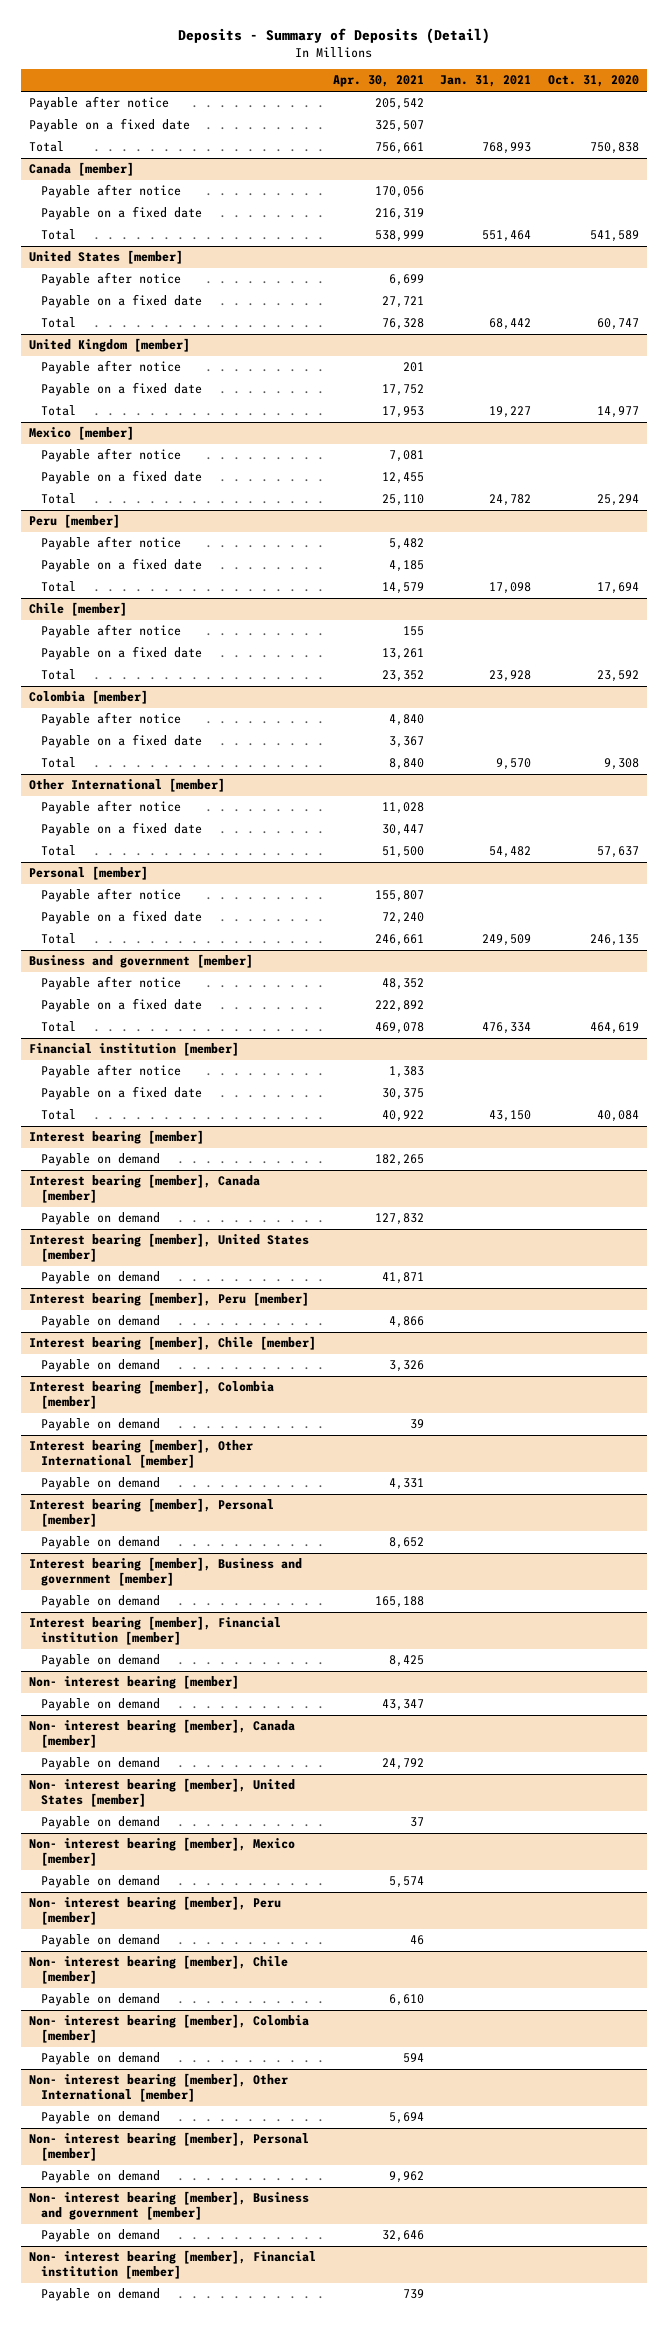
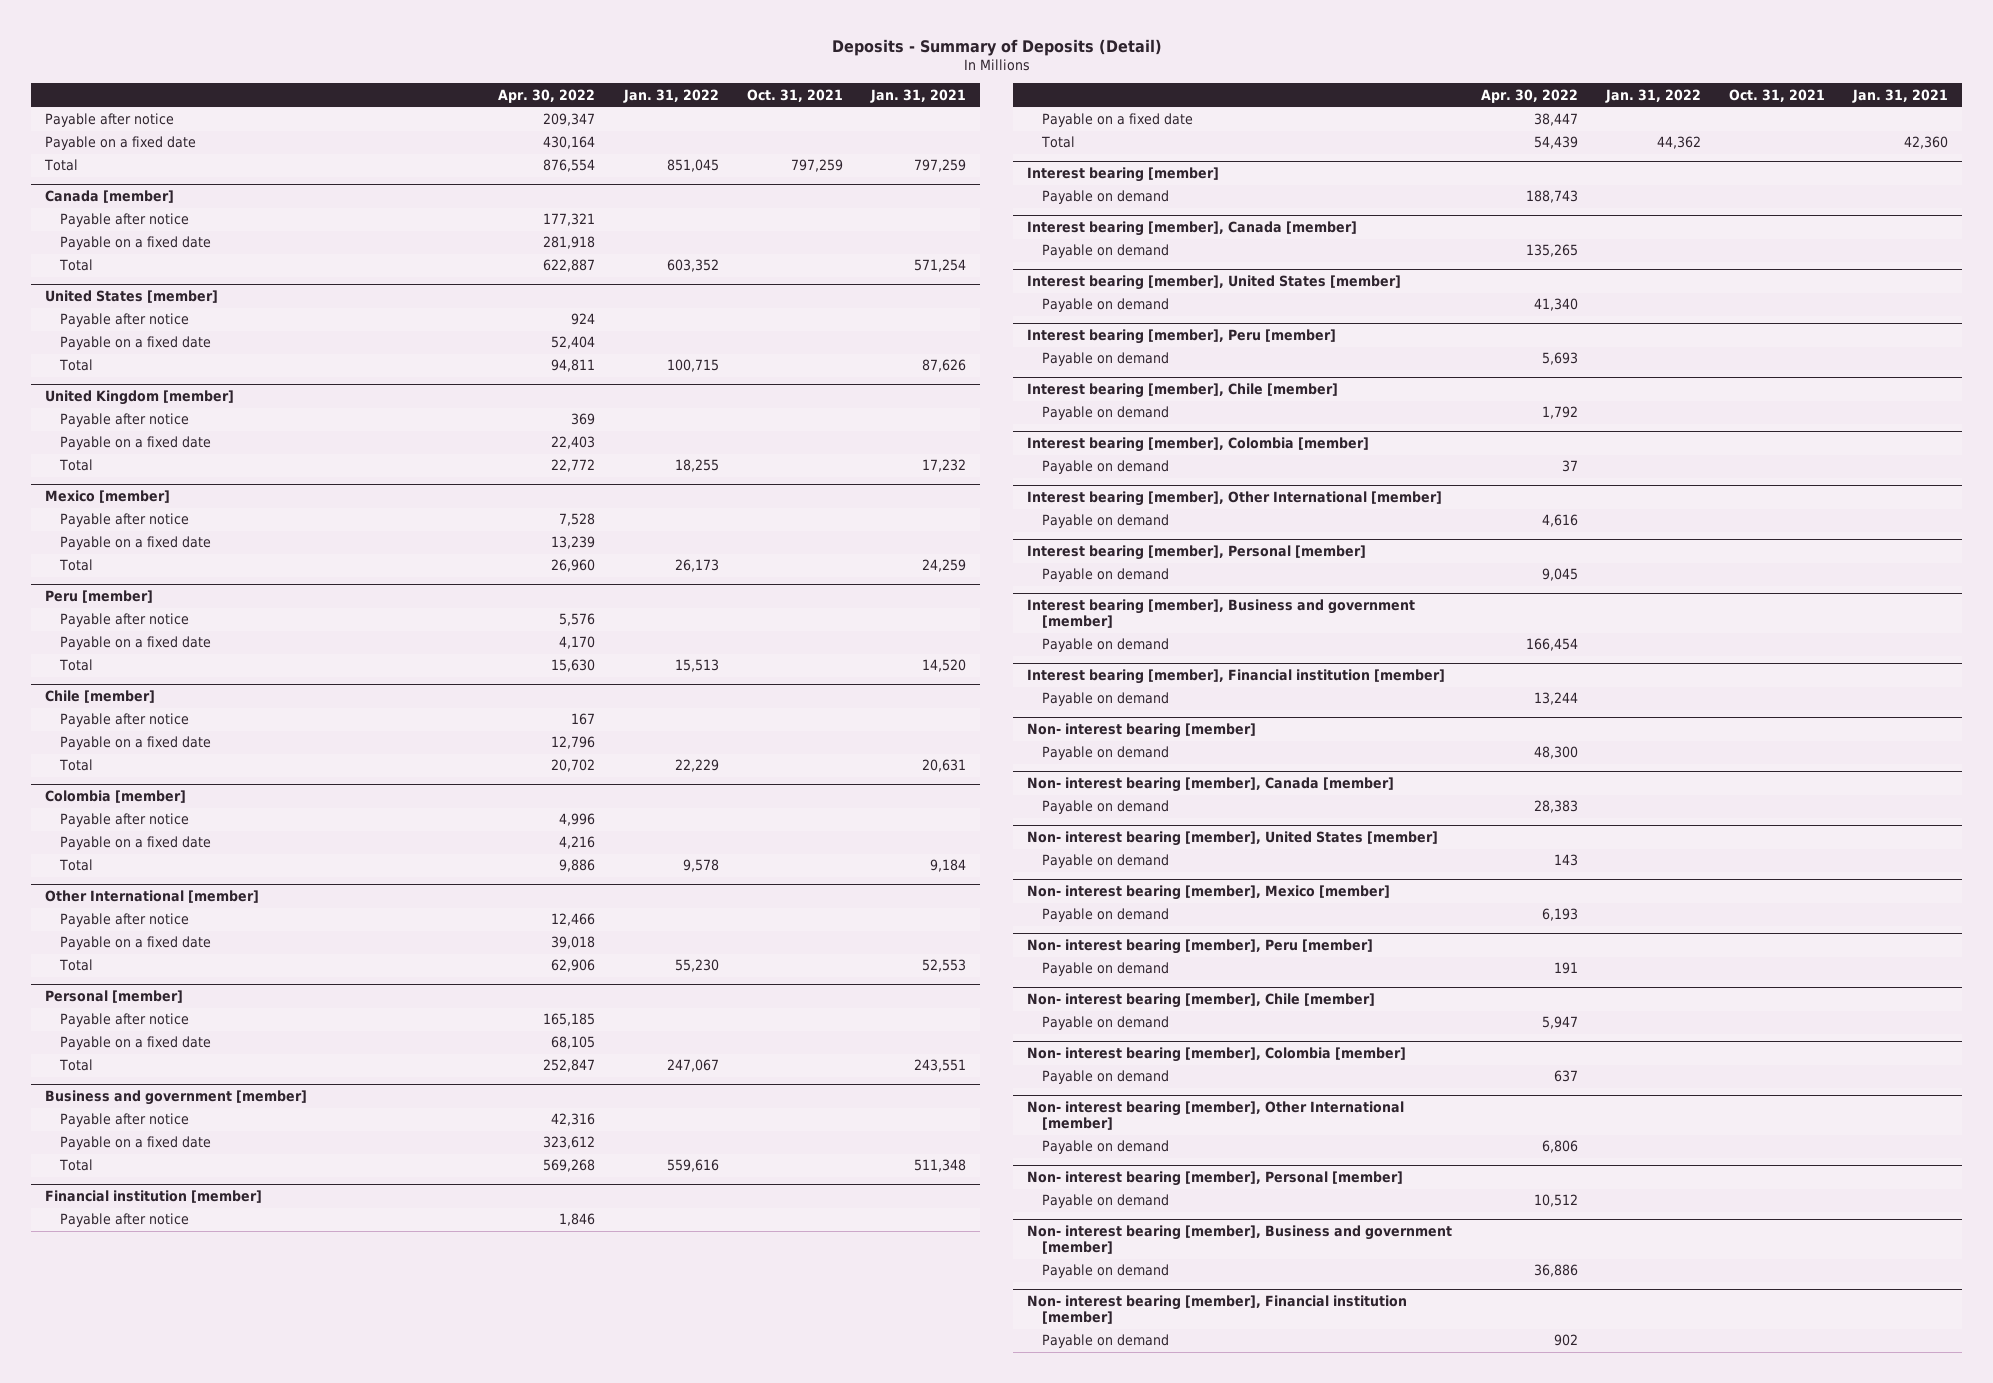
[332,75,424,88] Apr. 30, 2021 -> none
[547,75,639,88] Oct. 31, 2020 -> none
none -> [498,88,596,103] Apr. 30, 2022
none -> [622,88,719,103] Jan. 31, 2022
none -> [746,88,843,102] Oct. 31, 2021
[482,142,532,155] 768,993 -> [913,159,966,173] 797,259
[482,230,532,243] 551,464 -> [913,259,966,273] 571,254
[489,318,532,331] 68,442 -> [921,359,966,373] 87,626
[489,406,532,419] 19,227 -> [921,459,966,473] 17,232
[489,494,532,507] 24,782 -> [921,559,966,573] 24,259
[489,582,532,595] 17,098 -> [921,659,966,673] 14,520
[489,670,532,683] 23,928 -> [921,759,966,773] 20,631
[496,758,532,771] 9,570 -> [929,859,966,873] 9,184
[489,846,532,859] 54,482 -> [921,959,966,973] 52,553
[482,934,532,947] 249,509 -> [913,1059,966,1073] 243,551
[482,1022,532,1035] 476,334 -> [913,1159,966,1173] 511,348
[489,1110,532,1123] 43,150 -> [1903,136,1948,150] 42,360

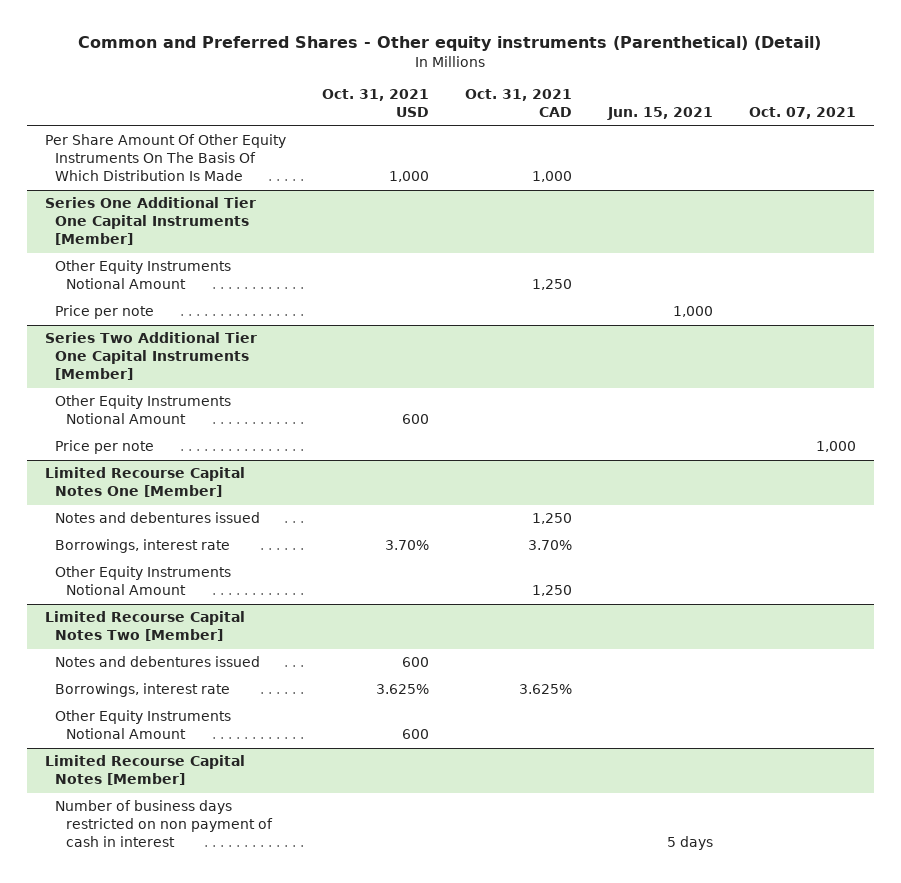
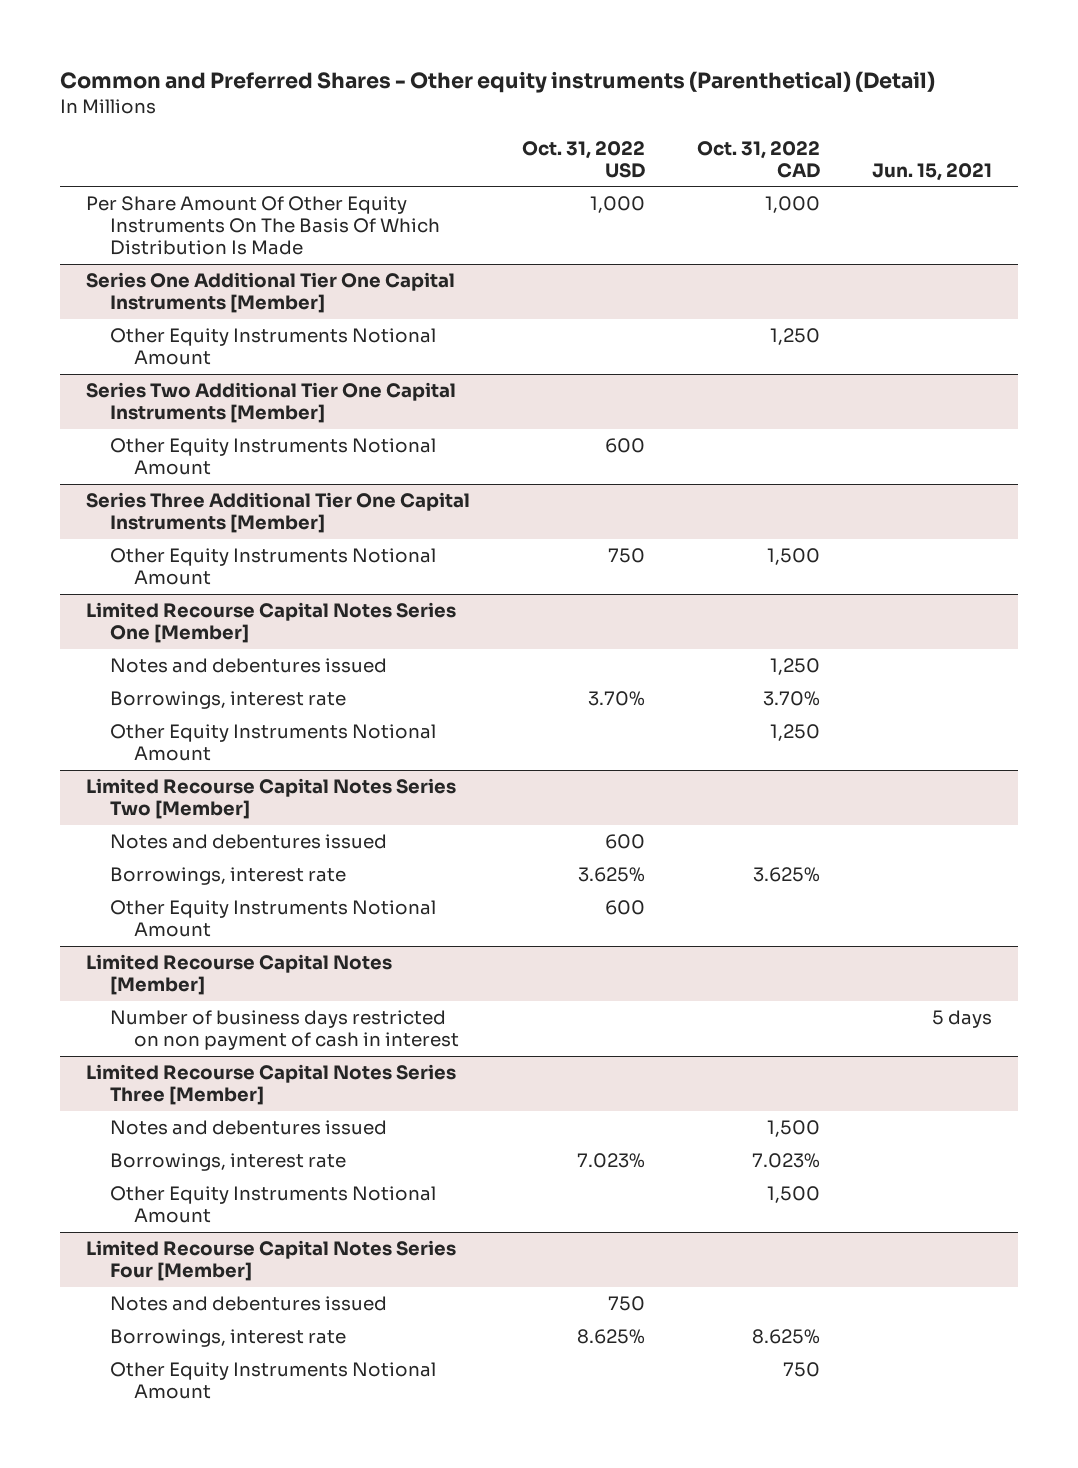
[321,89,429,118] Oct. 31, 2021 USD -> none
[464,89,572,118] Oct. 31, 2021 CAD -> none
[749,107,857,120] Oct. 07, 2021 -> none
none -> [522,140,646,178] Oct. 31, 2022 USD
none -> [697,140,821,178] Oct. 31, 2022 CAD
[55,305,155,320] Price per note -> none
[55,440,155,455] Price per note -> none
[44,467,245,498] Limited Recourse Capital Notes One [Member] -> none
[55,512,261,524] Notes and debentures issued -> none
[55,539,231,554] Borrowings, interest rate -> none
[55,566,232,596] Other Equity Instruments Notional Amount -> none
[44,611,245,642] Limited Recourse Capital Notes Two [Member] -> none
[55,656,261,668] Notes and debentures issued -> none
[55,683,231,698] Borrowings, interest rate -> none
[55,710,232,740] Other Equity Instruments Notional Amount -> none
none -> [86,492,471,534] Series Three Additional Tier One Capital Instruments [Member]
none -> [110,548,437,586] Other Equity Instruments Notional Amount
none -> [86,602,457,644] Limited Recourse Capital Notes Series One [Member]
none -> [110,658,388,674] Notes and debentures issued
none -> [110,691,347,710] Borrowings, interest rate
none -> [110,724,437,762] Other Equity Instruments Notional Amount
none -> [86,778,457,820] Limited Recourse Capital Notes Series Two [Member]
none -> [110,834,388,850] Notes and debentures issued
none -> [110,867,347,886] Borrowings, interest rate
none -> [110,900,437,938] Other Equity Instruments Notional Amount
none -> [86,1064,457,1106] Limited Recourse Capital Notes Series Three [Member]
none -> [110,1120,388,1136] Notes and debentures issued
none -> [110,1153,347,1172] Borrowings, interest rate
none -> [110,1186,437,1224] Other Equity Instruments Notional Amount
none -> [86,1240,457,1282] Limited Recourse Capital Notes Series Four [Member]
none -> [110,1296,388,1312] Notes and debentures issued
none -> [110,1329,347,1348] Borrowings, interest rate
none -> [110,1362,437,1400] Other Equity Instruments Notional Amount

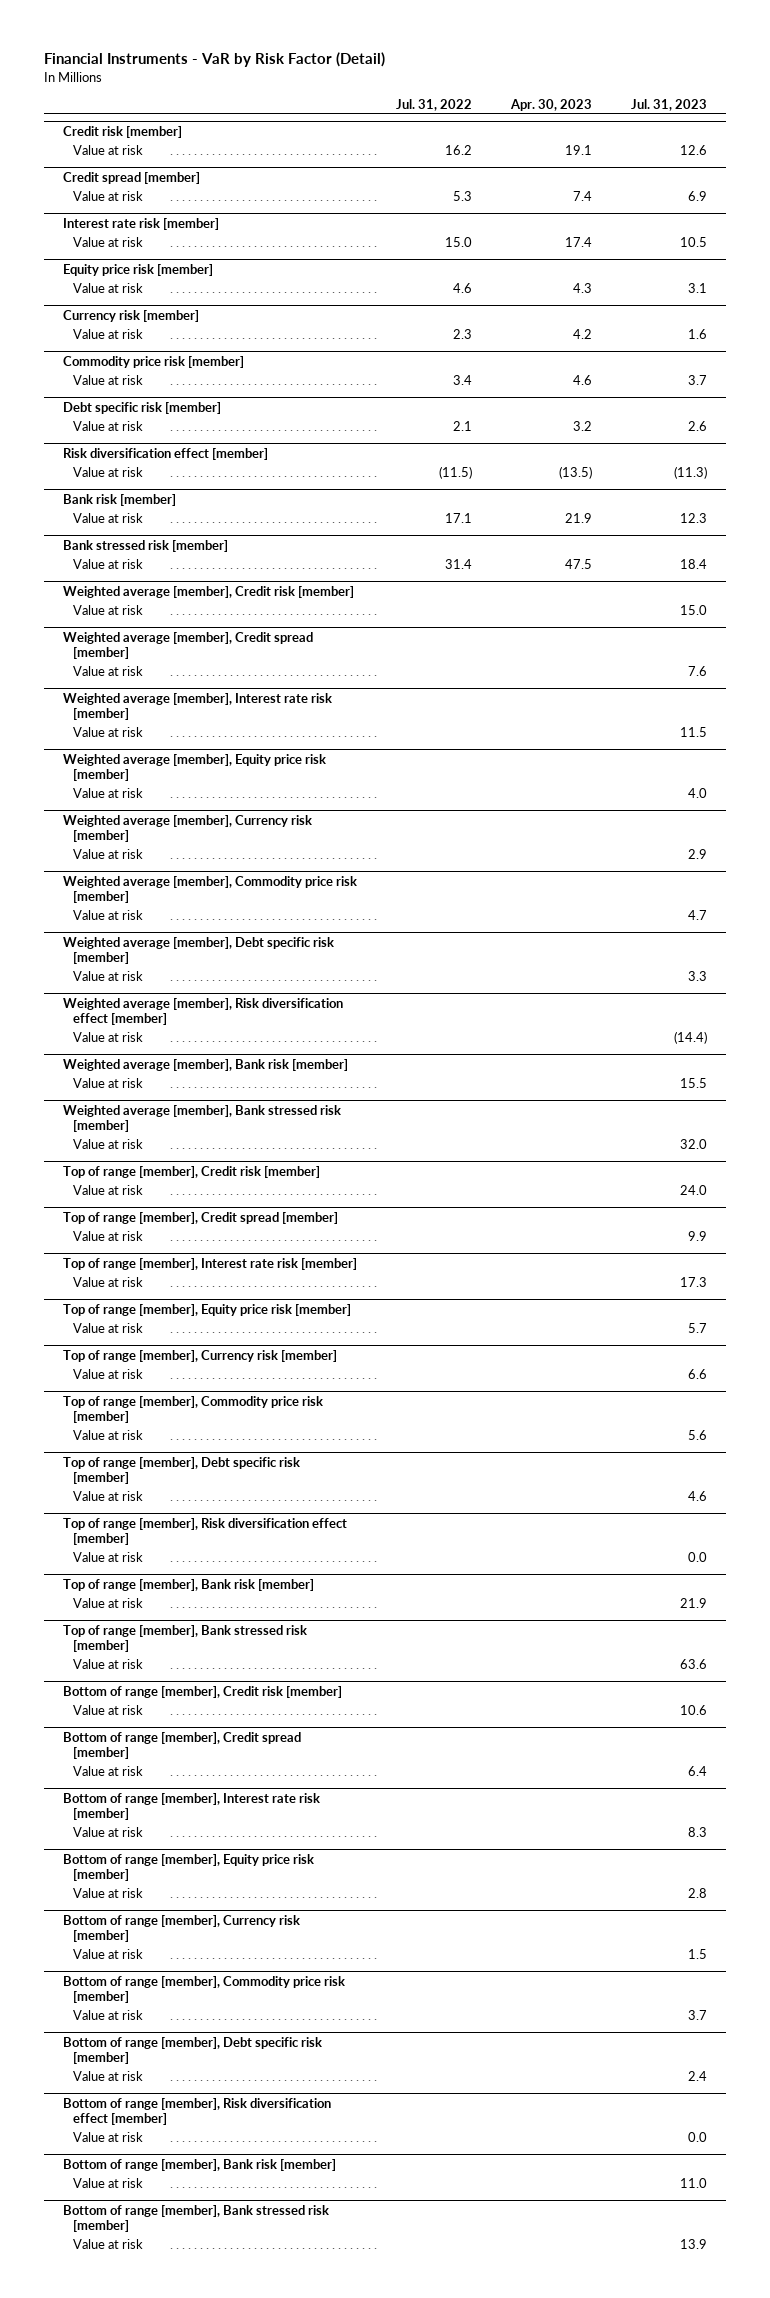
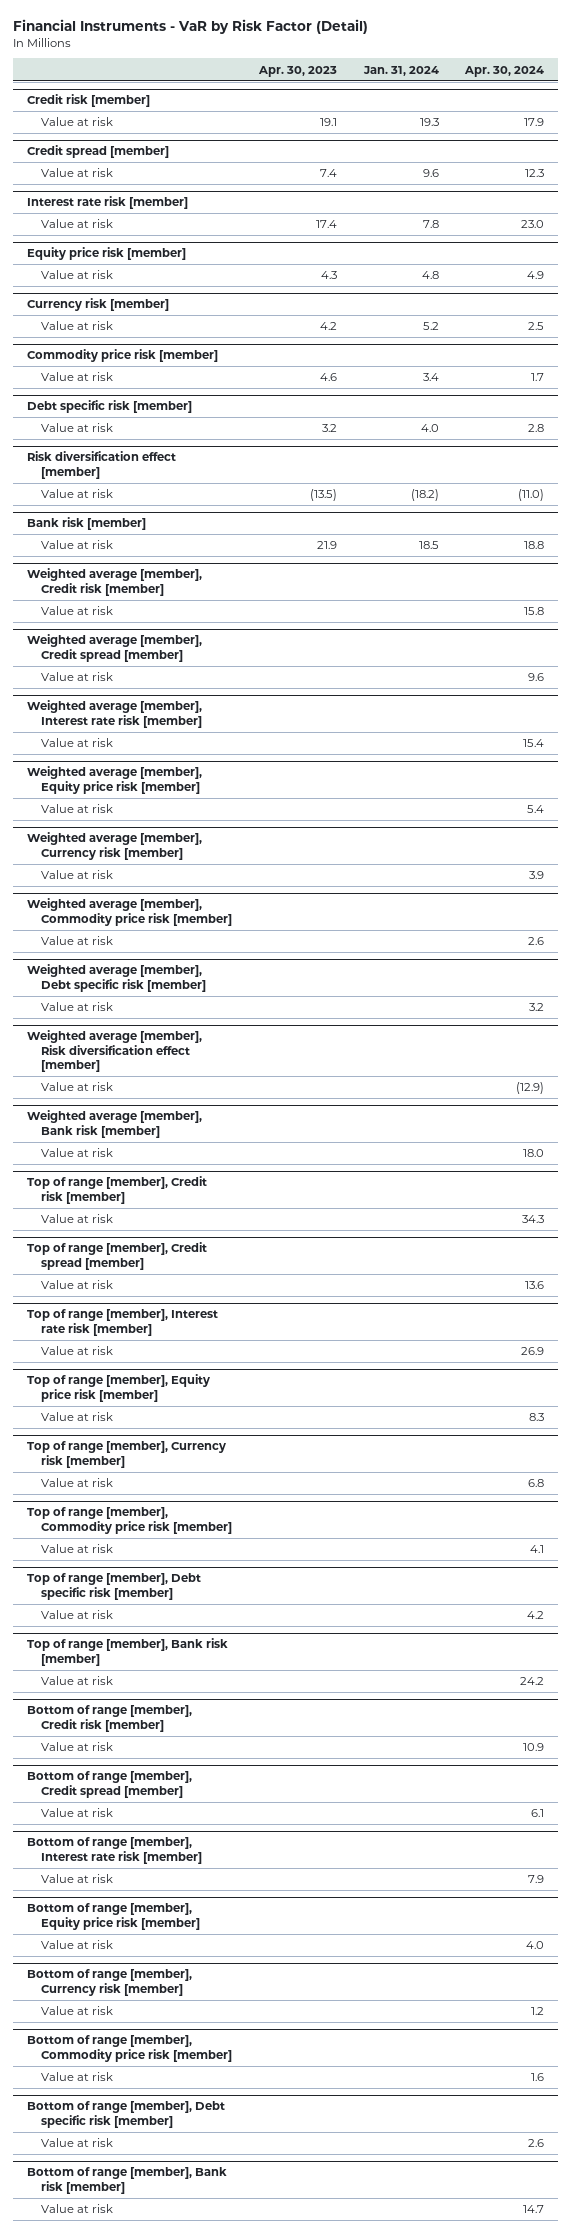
[396,98,473,111] Jul. 31, 2022 -> none
[630,98,707,111] Jul. 31, 2023 -> none
none -> [362,65,439,76] Jan. 31, 2024
none -> [464,65,545,77] Apr. 30, 2024
[63,539,229,552] Bank stressed risk [member] -> none
[72,559,143,570] Value at risk -> none
[63,1104,342,1133] Weighted average [member], Bank stressed risk [member] -> none
[72,1139,143,1150] Value at risk -> none
[63,1517,348,1546] Top of range [member], Risk diversification effect [member] -> none
[72,1552,143,1563] Value at risk -> none
[63,1624,308,1653] Top of range [member], Bank stressed risk [member] -> none
[72,1659,143,1670] Value at risk -> none
[63,2097,332,2126] Bottom of range [member], Risk diversification effect [member] -> none
[72,2132,143,2143] Value at risk -> none
[63,2204,330,2233] Bottom of range [member], Bank stressed risk [member] -> none
[72,2239,143,2250] Value at risk -> none

